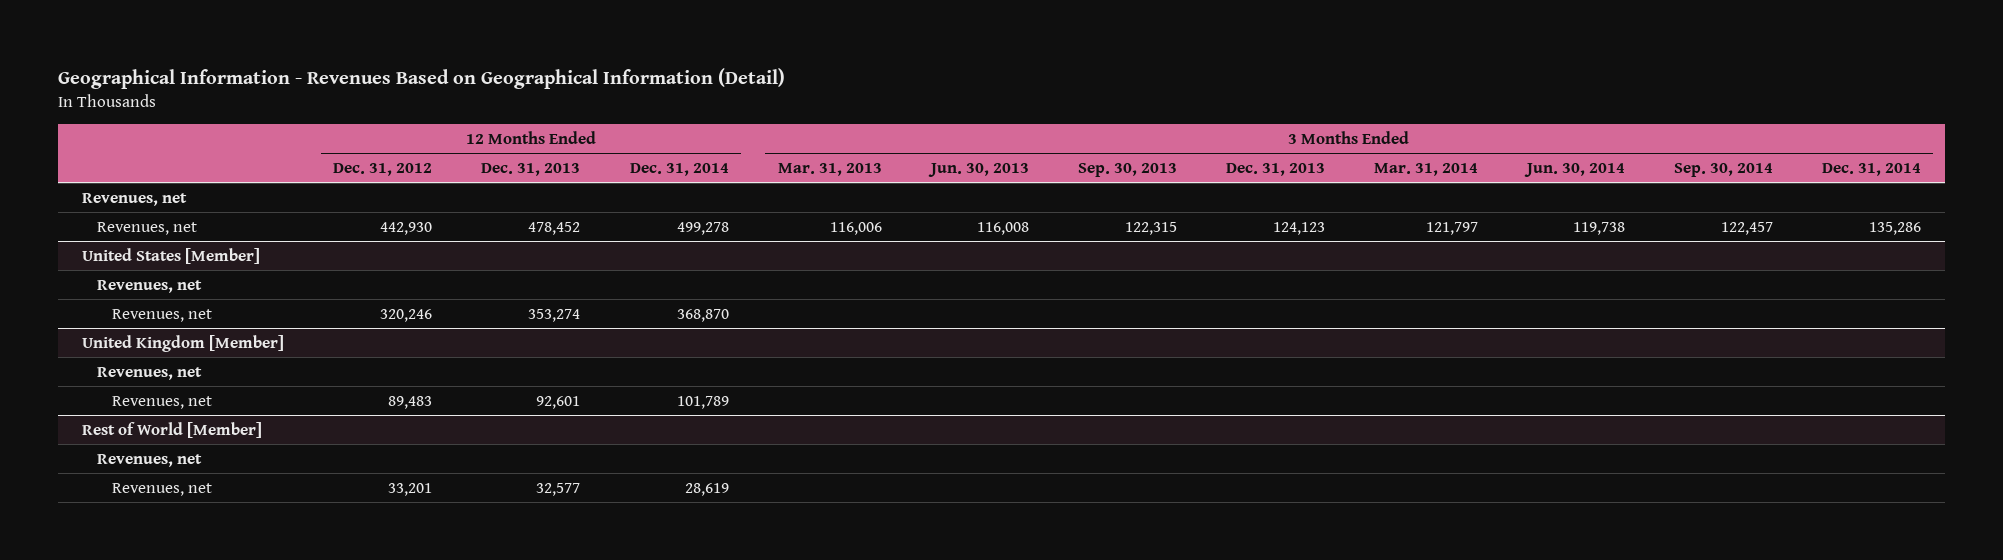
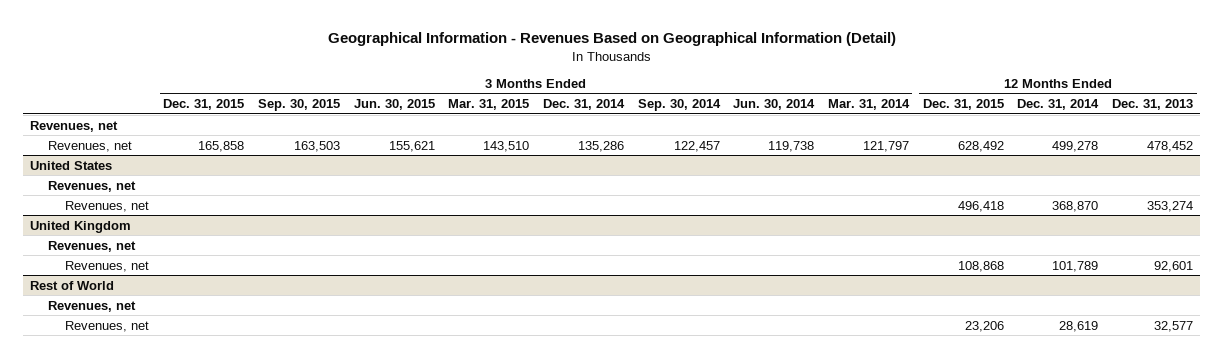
[333,162,433,176] Dec. 31, 2012 -> none
[777,162,882,176] Mar. 31, 2013 -> none
[927,162,1029,177] Jun. 30, 2013 -> none
[1077,162,1177,177] Sep. 30, 2013 -> none
[1225,162,1325,176] Dec. 31, 2013 -> none
none -> [163,99,245,111] Dec. 31, 2015
none -> [257,99,340,112] Sep. 30, 2015
none -> [353,99,435,111] Jun. 30, 2015
none -> [448,99,530,111] Mar. 31, 2015
none -> [922,99,1004,111] Dec. 31, 2015
[82,247,261,264] United States [Member] -> [30,160,113,170] United States
[82,334,285,352] United Kingdom [Member] -> [30,220,132,233] United Kingdom
[82,421,263,438] Rest of World [Member] -> [30,280,115,290] Rest of World

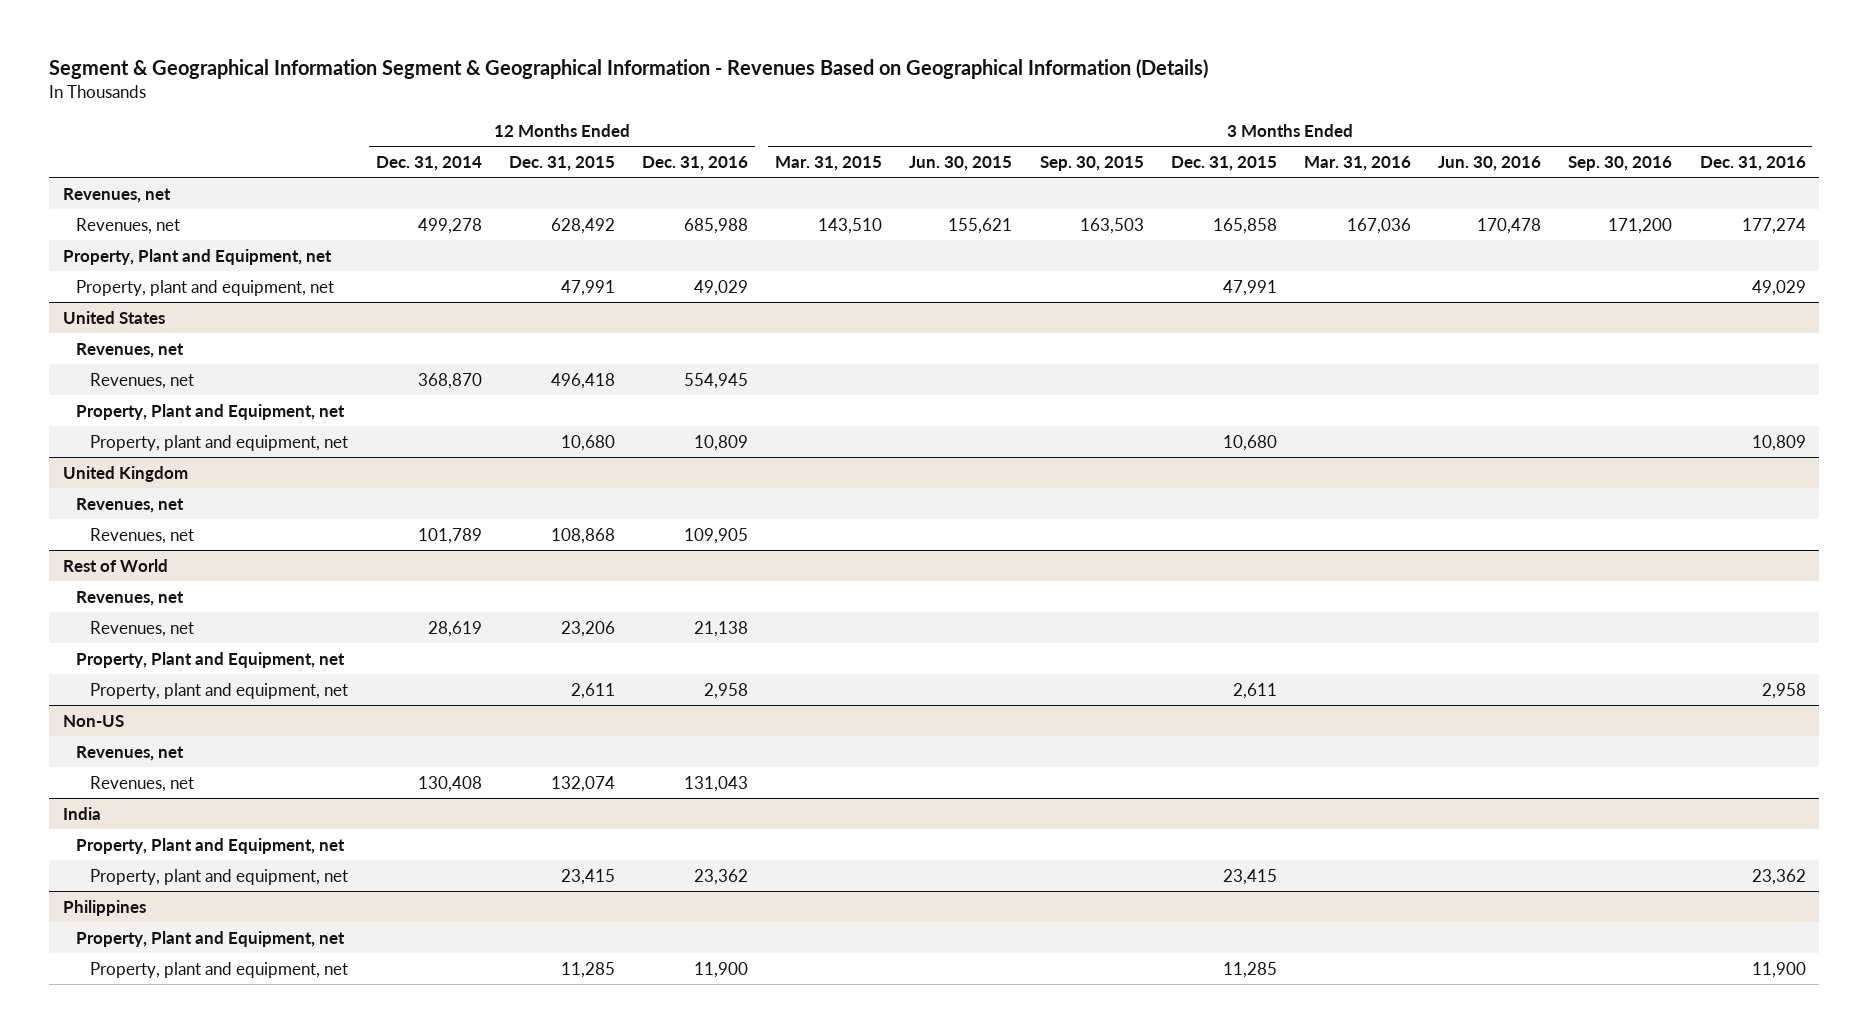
[327,32,896,47] Geographical Information - Revenues Based on Geographical Information (Detail) -> [48,59,1208,80] Segment & Geographical Information Segment & Geographical Information - Revenues Based on Geographical Information (Details)
[542,99,625,111] Dec. 31, 2014 -> none
[637,99,721,112] Sep. 30, 2014 -> none
[733,99,816,111] Jun. 30, 2014 -> none
[828,99,911,111] Mar. 31, 2014 -> none
[1112,99,1194,111] Dec. 31, 2013 -> none
none -> [642,155,749,171] Dec. 31, 2016
none -> [1304,155,1412,171] Mar. 31, 2016
none -> [1438,155,1542,171] Jun. 30, 2016
none -> [1568,155,1673,171] Sep. 30, 2016
none -> [1699,155,1806,171] Dec. 31, 2016
none -> [62,248,332,265] Property, Plant and Equipment, net
none -> [76,279,335,296] Property, plant and equipment, net
none -> [76,403,346,420] Property, Plant and Equipment, net
none -> [90,434,349,451] Property, plant and equipment, net
none -> [76,651,346,668] Property, Plant and Equipment, net
none -> [90,682,349,699] Property, plant and equipment, net
none -> [62,714,124,727] Non-US
none -> [76,745,185,761] Revenues, net
none -> [90,775,195,792] Revenues, net
none -> [62,806,101,820] India
none -> [76,837,346,854] Property, Plant and Equipment, net
none -> [90,868,349,885] Property, plant and equipment, net
none -> [62,899,146,916] Philippines
none -> [76,930,346,947] Property, Plant and Equipment, net
none -> [90,961,349,978] Property, plant and equipment, net

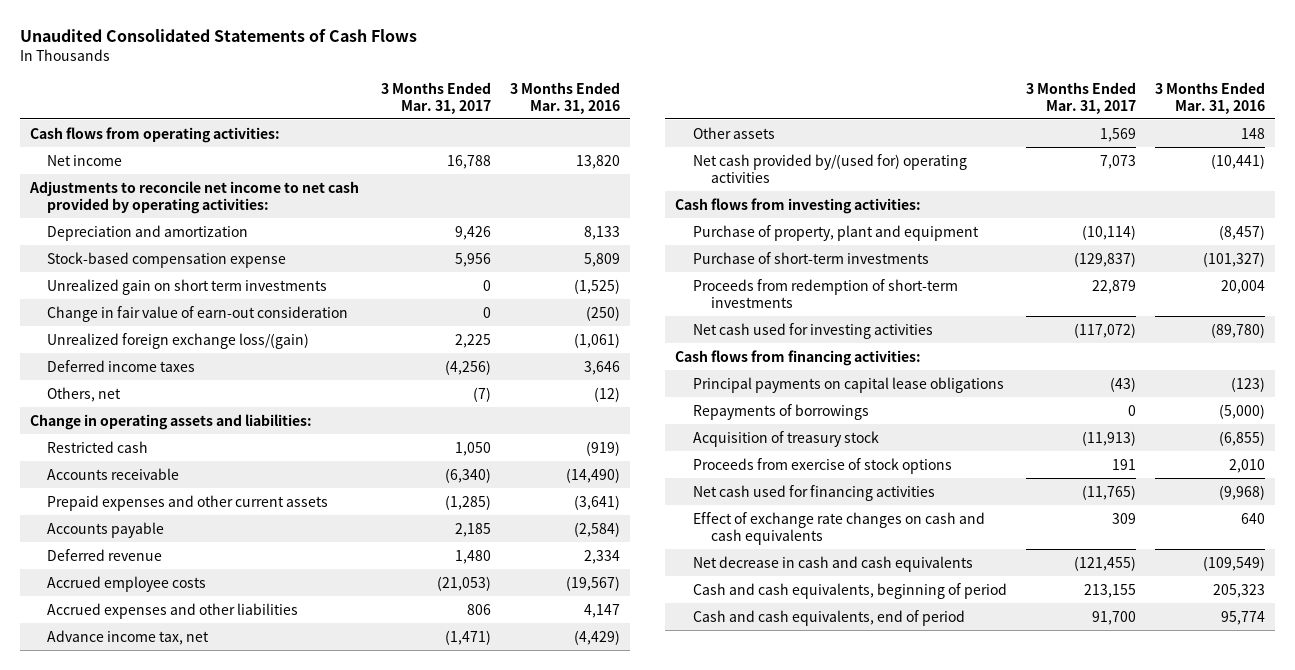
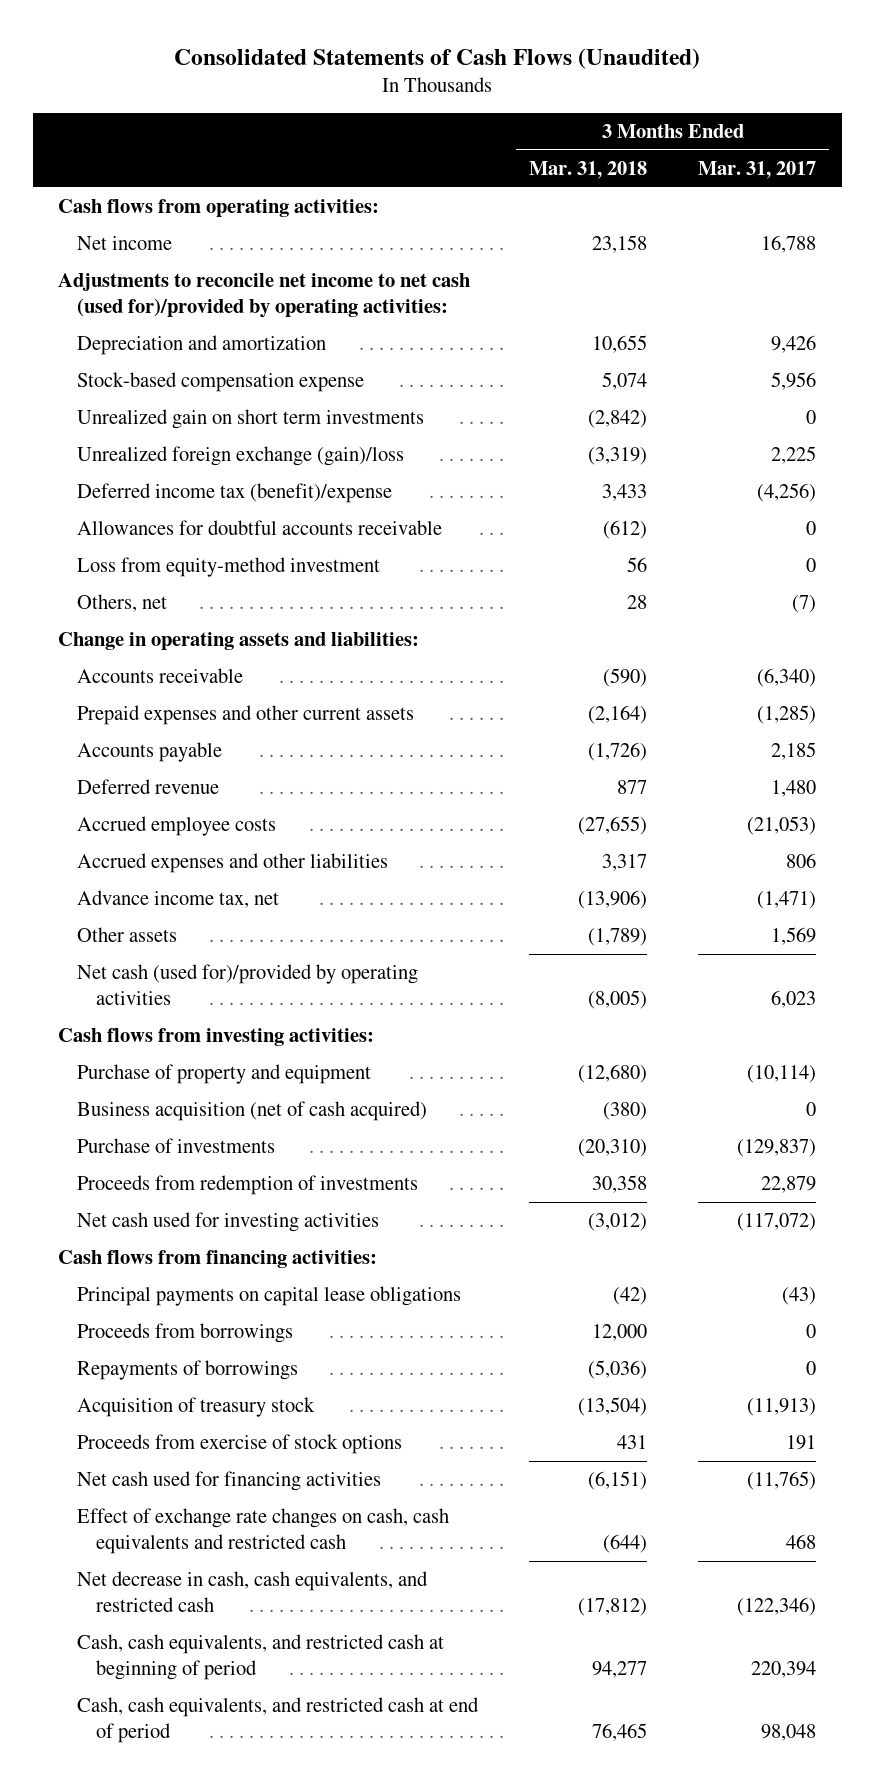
[19,28,417,42] Unaudited Consolidated Statements of Cash Flows -> [174,47,701,69] Consolidated Statements of Cash Flows (Unaudited)
[510,81,621,114] 3 Months Ended Mar. 31, 2016 -> none
none -> [529,160,648,179] Mar. 31, 2018
[28,180,359,214] Adjustments to reconcile net income to net cash provided by operating activities: -> [58,273,471,319] Adjustments to reconcile net income to net cash (used for)/provided by operating activities:
[47,305,349,322] Change in fair value of earn-out consideration -> none
[47,332,310,349] Unrealized foreign exchange loss/(gain) -> [77,446,405,467] Unrealized foreign exchange (gain)/loss
[47,359,196,372] Deferred income taxes -> [77,483,393,504] Deferred income tax (benefit)/expense
none -> [77,520,443,536] Allowances for doubtful accounts receivable
none -> [77,557,381,578] Loss from equity-method investment
[47,440,149,453] Restricted cash -> none
[692,153,967,183] Net cash provided by/(used for) operating activities -> [77,964,419,1006] Net cash (used for)/provided by operating activities
[1099,154,1136,169] 7,073 -> [771,990,817,1009] 6,023
[692,224,979,241] Purchase of property, plant and equipment -> [77,1064,372,1085] Purchase of property and equipment
none -> [77,1101,428,1122] Business acquisition (net of cash acquired)
[692,251,929,264] Purchase of short-term investments -> [77,1138,276,1154] Purchase of investments
[692,278,958,308] Proceeds from redemption of short-term investments -> [77,1175,419,1196] Proceeds from redemption of investments
none -> [77,1323,294,1344] Proceeds from borrowings
[692,511,985,545] Effect of exchange rate changes on cash and cash equivalents -> [77,1508,450,1555] Effect of exchange rate changes on cash, cash equivalents and restricted cash
[1111,512,1136,524] 309 -> [786,1534,817,1550] 468
[692,555,973,572] Net decrease in cash and cash equivalents -> [77,1571,429,1613] Net decrease in cash, cash equivalents, and restricted cash
[1073,555,1136,571] (121,455) -> [737,1597,817,1617] (122,346)
[692,582,1007,599] Cash and cash equivalents, beginning of period -> [77,1634,445,1681] Cash, cash equivalents, and restricted cash at beginning of period
[1083,583,1136,598] 213,155 -> [751,1661,817,1679] 220,394
[692,609,965,626] Cash and cash equivalents, end of period -> [77,1697,480,1744] Cash, cash equivalents, and restricted cash at end of period
[1091,610,1136,625] 91,700 -> [761,1724,817,1742] 98,048

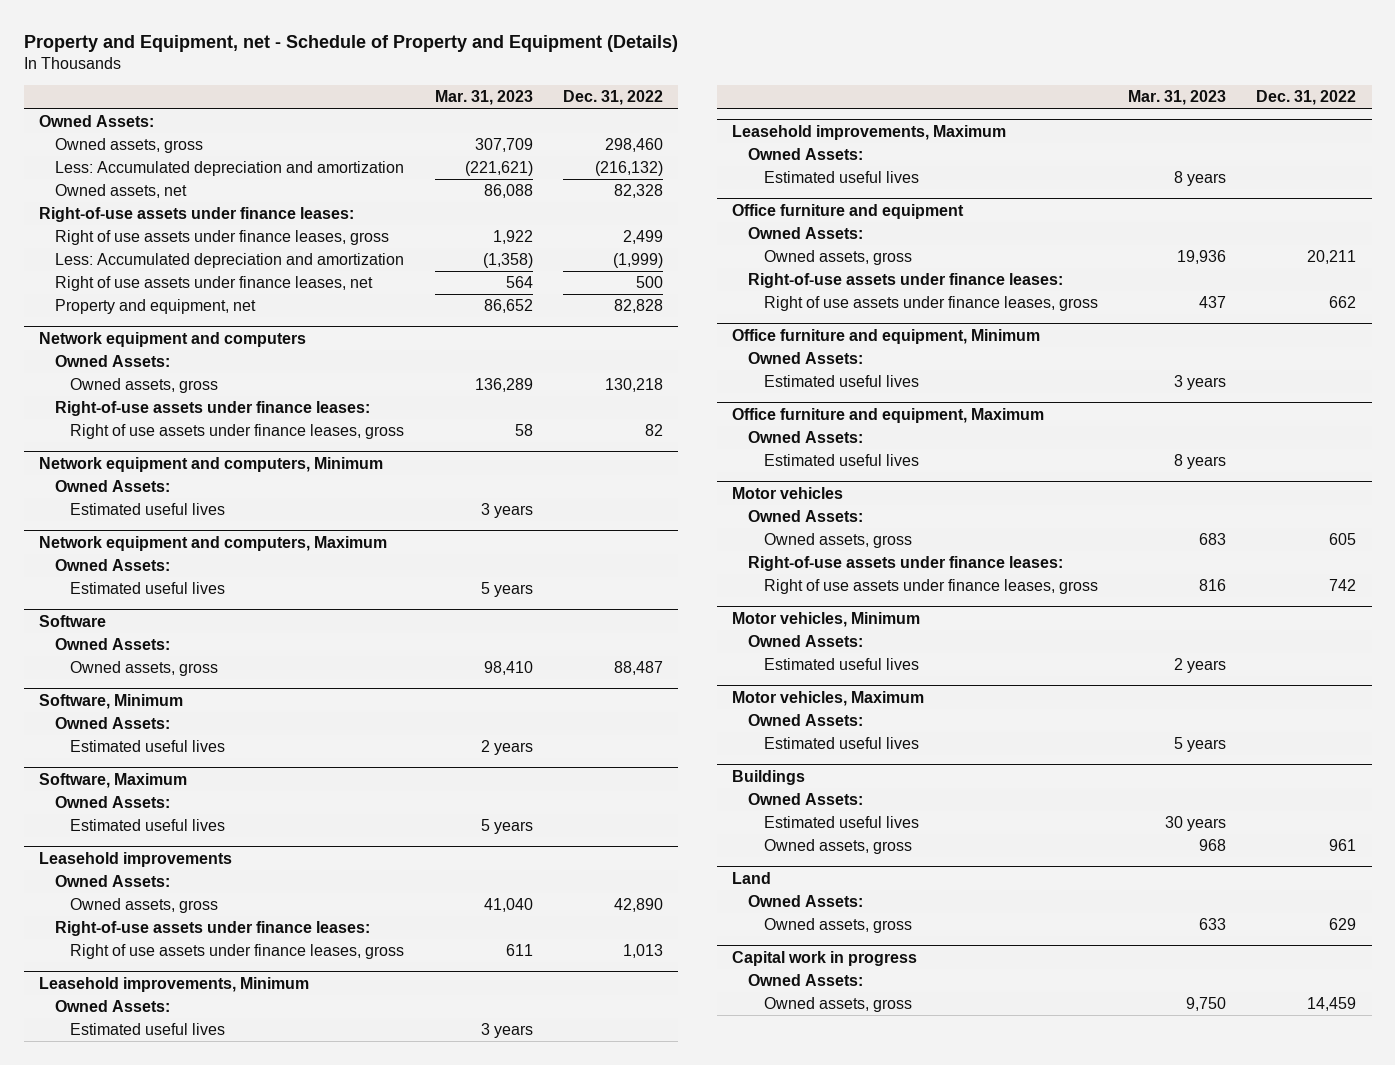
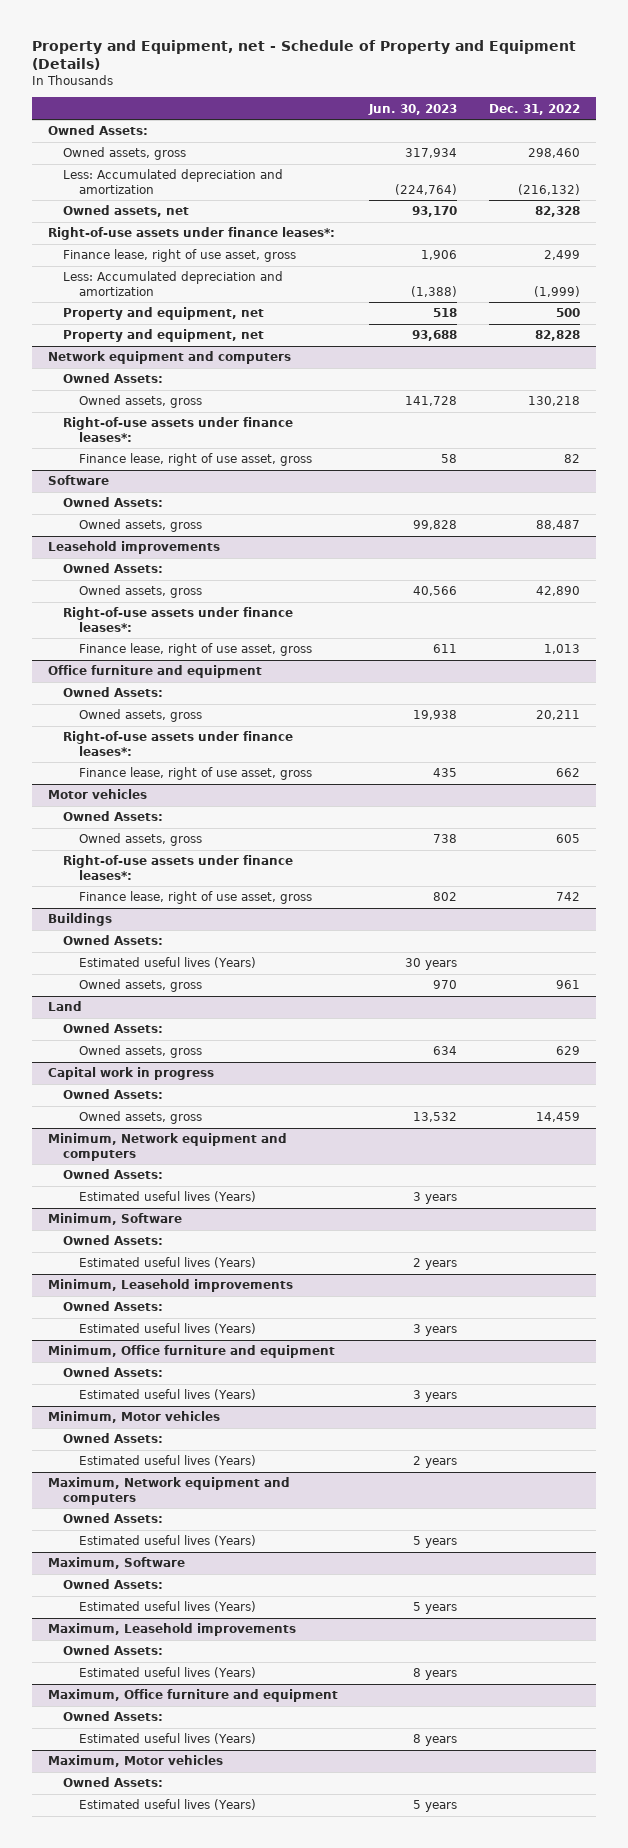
[434,90,533,106] Mar. 31, 2023 -> none
none -> [368,103,458,115] Jun. 30, 2023
[38,207,354,223] Right-of-use assets under finance leases: -> [47,227,335,241] Right-of-use assets under finance leases*:
[54,230,389,246] Right of use assets under finance leases, gross -> [63,249,297,263] Finance lease, right of use asset, gross
[54,276,373,292] Right of use assets under finance leases, net -> [63,307,265,321] Property and equipment, net
[38,456,383,472] Network equipment and computers, Minimum -> none
[54,480,170,493] Owned Assets: -> none
[70,503,226,516] Estimated useful lives -> none
[38,535,387,551] Network equipment and computers, Maximum -> none
[54,559,170,572] Owned Assets: -> none
[70,582,226,595] Estimated useful lives -> none
[54,401,370,417] Right-of-use assets under finance leases: -> [63,417,294,442] Right-of-use assets under finance leases*:
[70,424,405,440] Right of use assets under finance leases, gross -> [79,453,313,467] Finance lease, right of use asset, gross
[38,693,183,709] Software, Minimum -> none
[54,717,170,730] Owned Assets: -> none
[70,740,226,753] Estimated useful lives -> none
[38,772,187,788] Software, Maximum -> none
[54,796,170,809] Owned Assets: -> none
[70,819,226,832] Estimated useful lives -> none
[38,976,309,992] Leasehold improvements, Minimum -> none
[54,1000,170,1013] Owned Assets: -> none
[70,1023,226,1036] Estimated useful lives -> none
[732,124,1007,140] Leasehold improvements, Maximum -> none
[748,148,864,161] Owned Assets: -> none
[764,171,920,184] Estimated useful lives -> none
[54,921,370,937] Right-of-use assets under finance leases: -> [63,607,294,632] Right-of-use assets under finance leases*:
[70,944,405,960] Right of use assets under finance leases, gross -> [79,643,313,657] Finance lease, right of use asset, gross
[732,328,1041,344] Office furniture and equipment, Minimum -> none
[748,352,864,365] Owned Assets: -> none
[764,375,920,388] Estimated useful lives -> none
[732,407,1045,423] Office furniture and equipment, Maximum -> none
[748,431,864,444] Owned Assets: -> none
[764,454,920,467] Estimated useful lives -> none
[748,273,1064,289] Right-of-use assets under finance leases: -> [63,731,294,756] Right-of-use assets under finance leases*:
[764,296,1099,312] Right of use assets under finance leases, gross -> [79,767,313,781] Finance lease, right of use asset, gross
[732,611,921,627] Motor vehicles, Minimum -> none
[748,635,864,648] Owned Assets: -> none
[764,658,920,671] Estimated useful lives -> none
[732,690,925,706] Motor vehicles, Maximum -> none
[748,714,864,727] Owned Assets: -> none
[764,737,920,750] Estimated useful lives -> none
[748,556,1064,572] Right-of-use assets under finance leases: -> [63,855,294,880] Right-of-use assets under finance leases*:
[764,579,1099,595] Right of use assets under finance leases, gross -> [79,891,313,905] Finance lease, right of use asset, gross
[764,816,920,829] Estimated useful lives -> [79,957,257,969] Estimated useful lives (Years)
none -> [47,1133,287,1161] Minimum, Network equipment and computers
none -> [63,1169,164,1180] Owned Assets:
none -> [79,1191,257,1203] Estimated useful lives (Years)
none -> [47,1213,182,1226] Minimum, Software
none -> [63,1235,164,1246] Owned Assets:
none -> [79,1257,257,1269] Estimated useful lives (Years)
none -> [47,1279,293,1293] Minimum, Leasehold improvements
none -> [63,1301,164,1312] Owned Assets:
none -> [79,1323,257,1335] Estimated useful lives (Years)
none -> [47,1345,335,1359] Minimum, Office furniture and equipment
none -> [63,1367,164,1378] Owned Assets:
none -> [79,1389,257,1401] Estimated useful lives (Years)
none -> [47,1411,220,1424] Minimum, Motor vehicles
none -> [63,1433,164,1444] Owned Assets:
none -> [79,1455,257,1467] Estimated useful lives (Years)
none -> [47,1477,290,1505] Maximum, Network equipment and computers
none -> [63,1513,164,1524] Owned Assets:
none -> [79,1535,257,1547] Estimated useful lives (Years)
none -> [47,1557,185,1570] Maximum, Software
none -> [63,1579,164,1590] Owned Assets:
none -> [79,1601,257,1613] Estimated useful lives (Years)
none -> [47,1623,296,1637] Maximum, Leasehold improvements
none -> [63,1645,164,1656] Owned Assets:
none -> [79,1667,257,1679] Estimated useful lives (Years)
none -> [47,1689,338,1703] Maximum, Office furniture and equipment
none -> [63,1711,164,1722] Owned Assets:
none -> [79,1733,257,1745] Estimated useful lives (Years)
none -> [47,1755,223,1768] Maximum, Motor vehicles
none -> [63,1777,164,1788] Owned Assets:
none -> [79,1799,257,1811] Estimated useful lives (Years)

